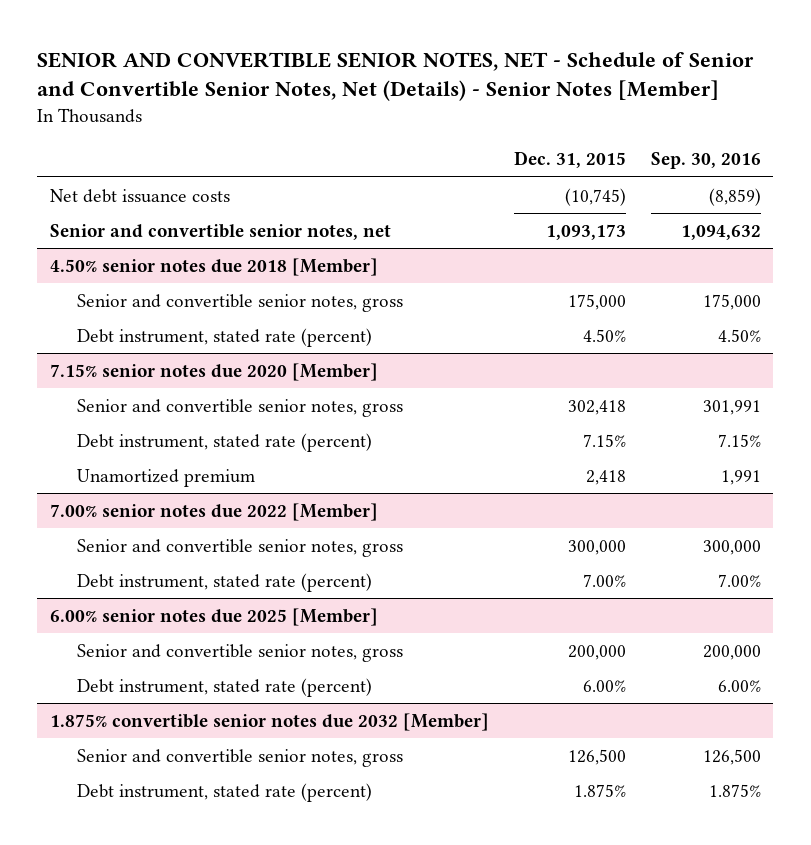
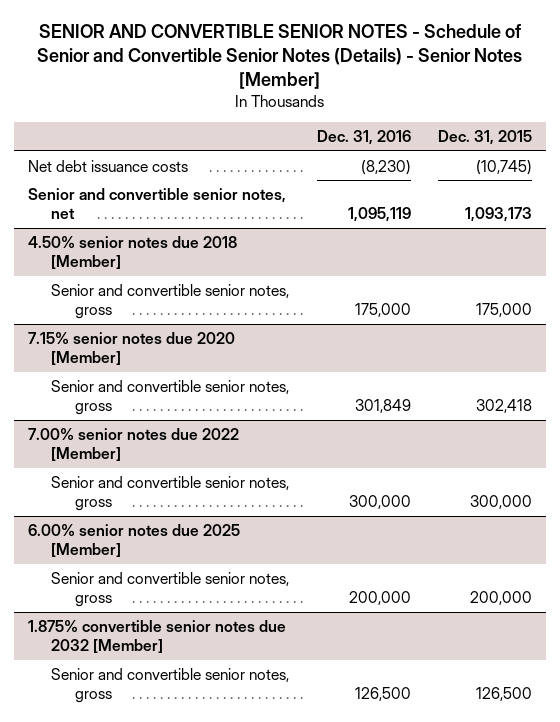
[37,51,755,102] SENIOR AND CONVERTIBLE SENIOR NOTES, NET - Schedule of Senior and Convertible Senior Notes, Net (Details) - Senior Notes [Member] -> [37,23,523,89] SENIOR AND CONVERTIBLE SENIOR NOTES - Schedule of Senior and Convertible Senior Notes (Details) - Senior Notes [Member]
[650,152,761,170] Sep. 30, 2016 -> none
none -> [316,130,411,146] Dec. 31, 2016
[76,327,372,347] Debt instrument, stated rate (percent) -> none
[76,432,372,452] Debt instrument, stated rate (percent) -> none
[76,468,255,487] Unamortized premium -> none
[76,572,372,592] Debt instrument, stated rate (percent) -> none
[76,677,372,697] Debt instrument, stated rate (percent) -> none
[76,782,372,802] Debt instrument, stated rate (percent) -> none

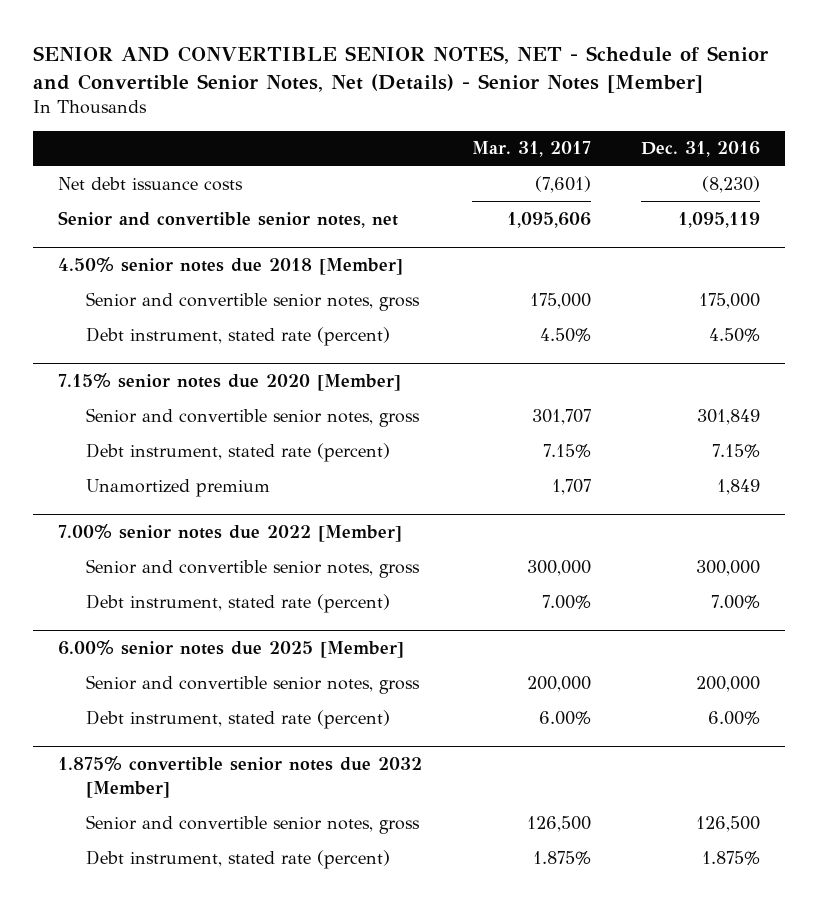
[37,23,523,89] SENIOR AND CONVERTIBLE SENIOR NOTES - Schedule of Senior and Convertible Senior Notes (Details) - Senior Notes [Member] -> [32,45,769,93] SENIOR AND CONVERTIBLE SENIOR NOTES, NET - Schedule of Senior and Convertible Senior Notes, Net (Details) - Senior Notes [Member]
[438,130,533,146] Dec. 31, 2015 -> none
none -> [472,141,592,158] Mar. 31, 2017
none -> [86,326,391,346] Debt instrument, stated rate (percent)
none -> [86,442,391,462] Debt instrument, stated rate (percent)
none -> [86,478,271,497] Unamortized premium
none -> [86,593,391,613] Debt instrument, stated rate (percent)
none -> [86,709,391,729] Debt instrument, stated rate (percent)
none -> [86,849,391,869] Debt instrument, stated rate (percent)

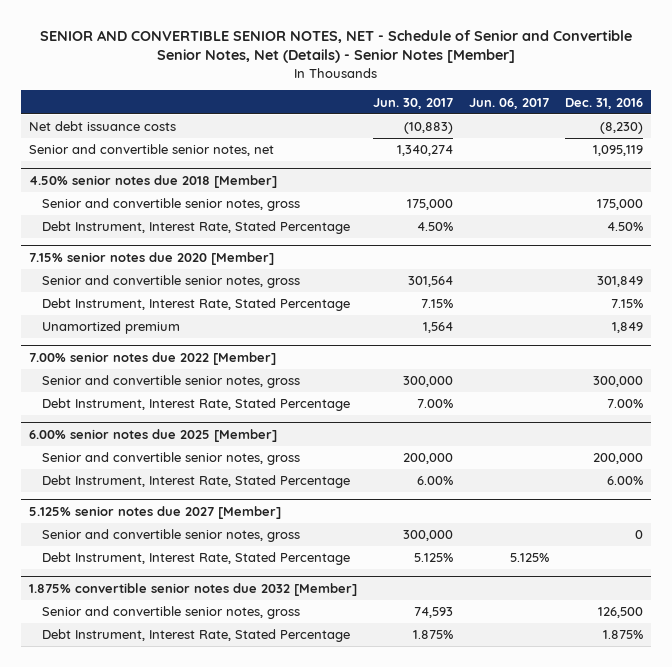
[472,141,592,158] Mar. 31, 2017 -> none
none -> [372,97,453,109] Jun. 30, 2017
none -> [469,97,550,109] Jun. 06, 2017
[86,326,391,346] Debt instrument, stated rate (percent) -> [41,221,350,235] Debt Instrument, Interest Rate, Stated Percentage
[86,442,391,462] Debt instrument, stated rate (percent) -> [41,298,350,312] Debt Instrument, Interest Rate, Stated Percentage
[86,593,391,613] Debt instrument, stated rate (percent) -> [41,398,350,412] Debt Instrument, Interest Rate, Stated Percentage
[86,709,391,729] Debt instrument, stated rate (percent) -> [41,475,350,489] Debt Instrument, Interest Rate, Stated Percentage
none -> [28,506,281,520] 5.125% senior notes due 2027 [Member]
none -> [41,529,300,543] Senior and convertible senior notes, gross
none -> [41,552,350,566] Debt Instrument, Interest Rate, Stated Percentage
[86,849,391,869] Debt instrument, stated rate (percent) -> [41,629,350,643] Debt Instrument, Interest Rate, Stated Percentage

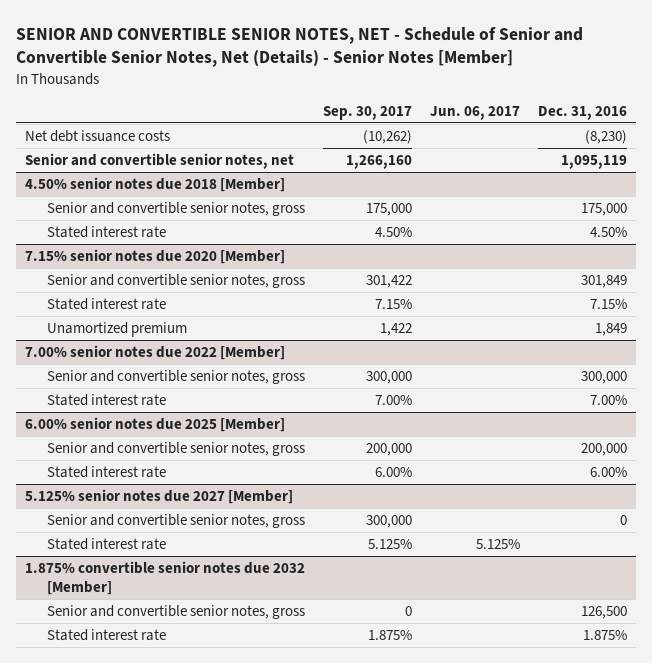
[372,97,453,109] Jun. 30, 2017 -> none
none -> [323,105,413,120] Sep. 30, 2017
[41,221,350,235] Debt Instrument, Interest Rate, Stated Percentage -> [46,225,166,238] Stated interest rate
[41,298,350,312] Debt Instrument, Interest Rate, Stated Percentage -> [46,297,166,310] Stated interest rate
[41,398,350,412] Debt Instrument, Interest Rate, Stated Percentage -> [46,393,166,406] Stated interest rate
[41,475,350,489] Debt Instrument, Interest Rate, Stated Percentage -> [46,465,166,478] Stated interest rate
[41,552,350,566] Debt Instrument, Interest Rate, Stated Percentage -> [46,537,166,550] Stated interest rate
[41,629,350,643] Debt Instrument, Interest Rate, Stated Percentage -> [46,628,166,641] Stated interest rate

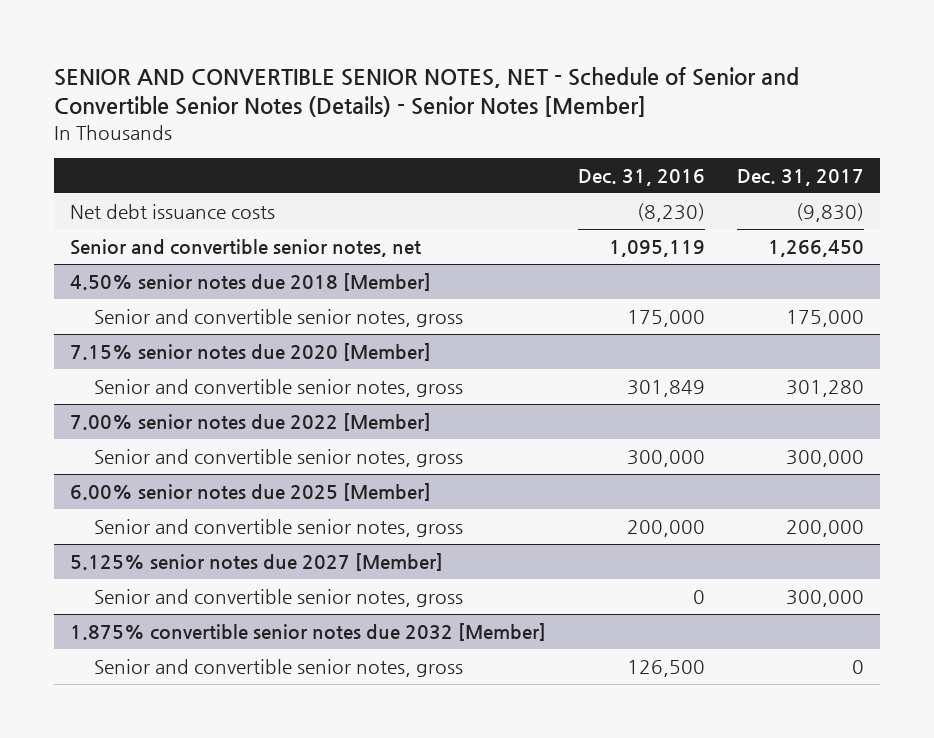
[16,26,584,68] SENIOR AND CONVERTIBLE SENIOR NOTES, NET - Schedule of Senior and Convertible Senior Notes, Net (Details) - Senior Notes [Member] -> [53,66,799,118] SENIOR AND CONVERTIBLE SENIOR NOTES, NET - Schedule of Senior and Convertible Senior Notes (Details) - Senior Notes [Member]
[323,105,413,120] Sep. 30, 2017 -> none
[429,105,520,120] Jun. 06, 2017 -> none
none -> [736,169,864,187] Dec. 31, 2017
[46,225,166,238] Stated interest rate -> none
[46,297,166,310] Stated interest rate -> none
[46,321,187,337] Unamortized premium -> none
[46,393,166,406] Stated interest rate -> none
[46,465,166,478] Stated interest rate -> none
[46,537,166,550] Stated interest rate -> none
[46,628,166,641] Stated interest rate -> none

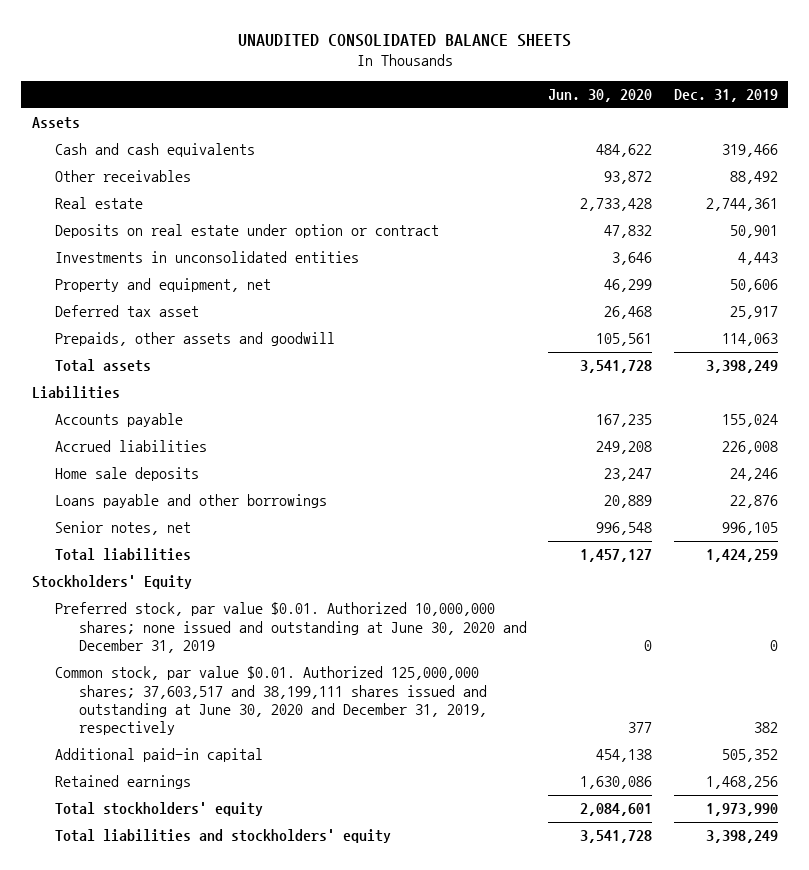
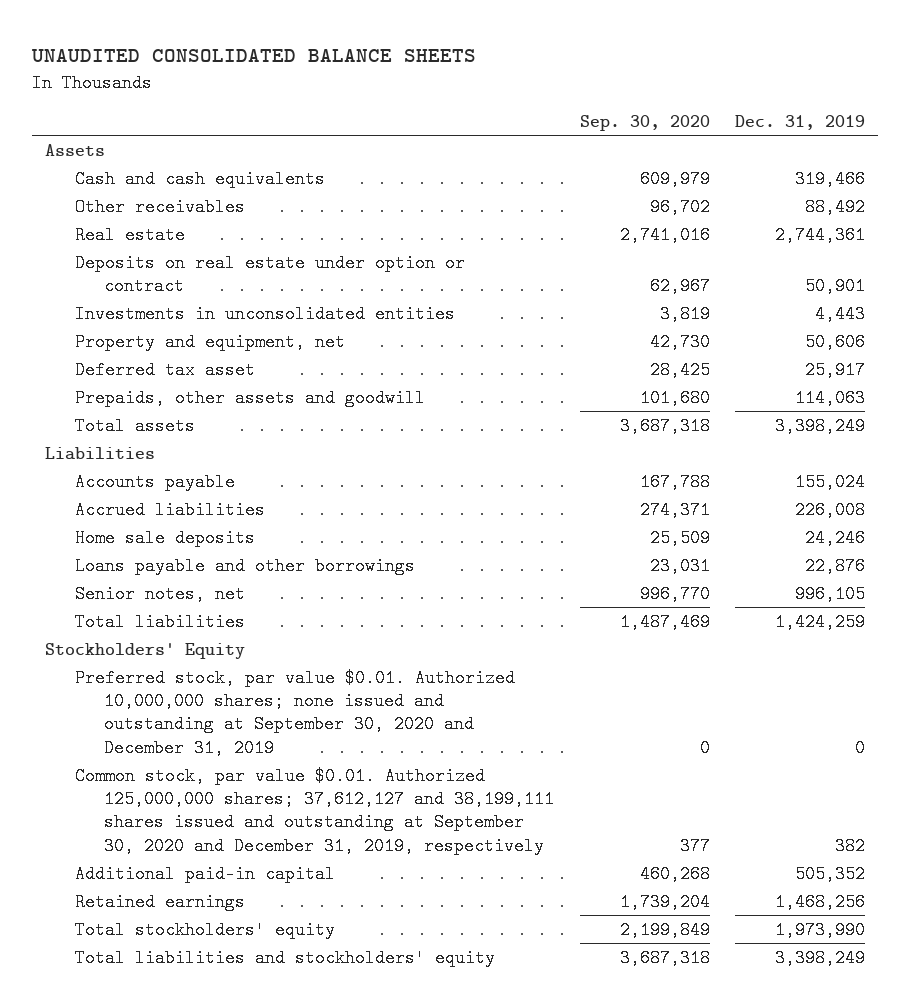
[548,89,653,103] Jun. 30, 2020 -> none
none -> [579,114,710,131] Sep. 30, 2020
[55,602,527,653] Preferred stock, par value $0.01. Authorized 10,000,000 shares; none issued and outstanding at June 30, 2020 and December 31, 2019 -> [74,668,515,757] Preferred stock, par value $0.01. Authorized 10,000,000 shares; none issued and outstanding at September 30, 2020 and December 31, 2019
[55,666,487,736] Common stock, par value $0.01. Authorized 125,000,000 shares; 37,603,517 and 38,199,111 shares issued and outstanding at June 30, 2020 and December 31, 2019, respectively -> [74,766,555,855] Common stock, par value $0.01. Authorized 125,000,000 shares; 37,612,127 and 38,199,111 shares issued and outstanding at September 30, 2020 and December 31, 2019, respectively

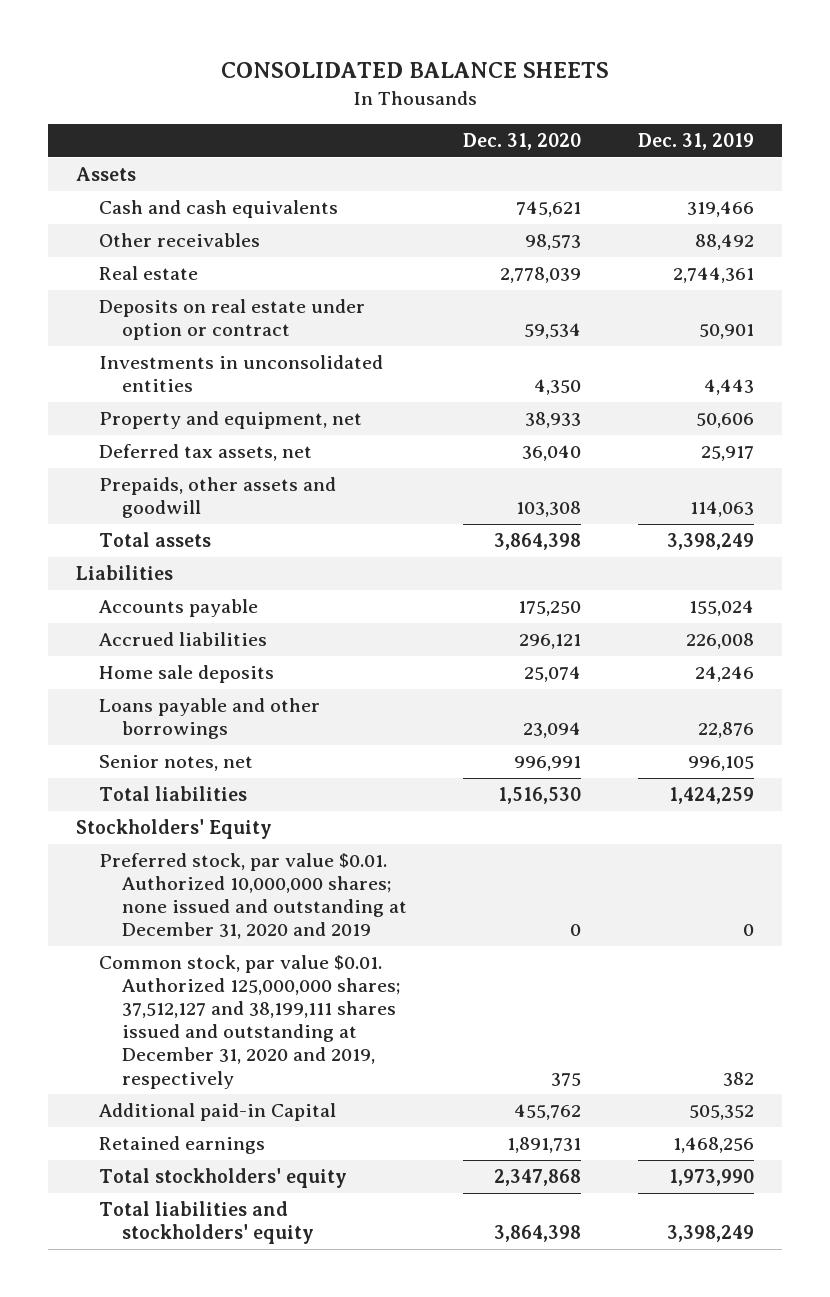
[31,48,477,62] UNAUDITED CONSOLIDATED BALANCE SHEETS -> [220,62,609,79] CONSOLIDATED BALANCE SHEETS
[579,114,710,131] Sep. 30, 2020 -> none
none -> [463,133,582,151] Dec. 31, 2020
[74,360,255,379] Deferred tax asset -> [98,444,312,462] Deferred tax assets, net
[74,668,515,757] Preferred stock, par value $0.01. Authorized 10,000,000 shares; none issued and outstanding at September 30, 2020 and December 31, 2019 -> [98,853,407,940] Preferred stock, par value $0.01. Authorized 10,000,000 shares; none issued and outstanding at December 31, 2020 and 2019
[74,766,555,855] Common stock, par value $0.01. Authorized 125,000,000 shares; 37,612,127 and 38,199,111 shares issued and outstanding at September 30, 2020 and December 31, 2019, respectively -> [98,955,400,1089] Common stock, par value $0.01. Authorized 125,000,000 shares; 37,512,127 and 38,199,111 shares issued and outstanding at December 31, 2020 and 2019, respectively
[74,864,335,883] Additional paid-in capital -> [98,1103,336,1122] Additional paid-in Capital

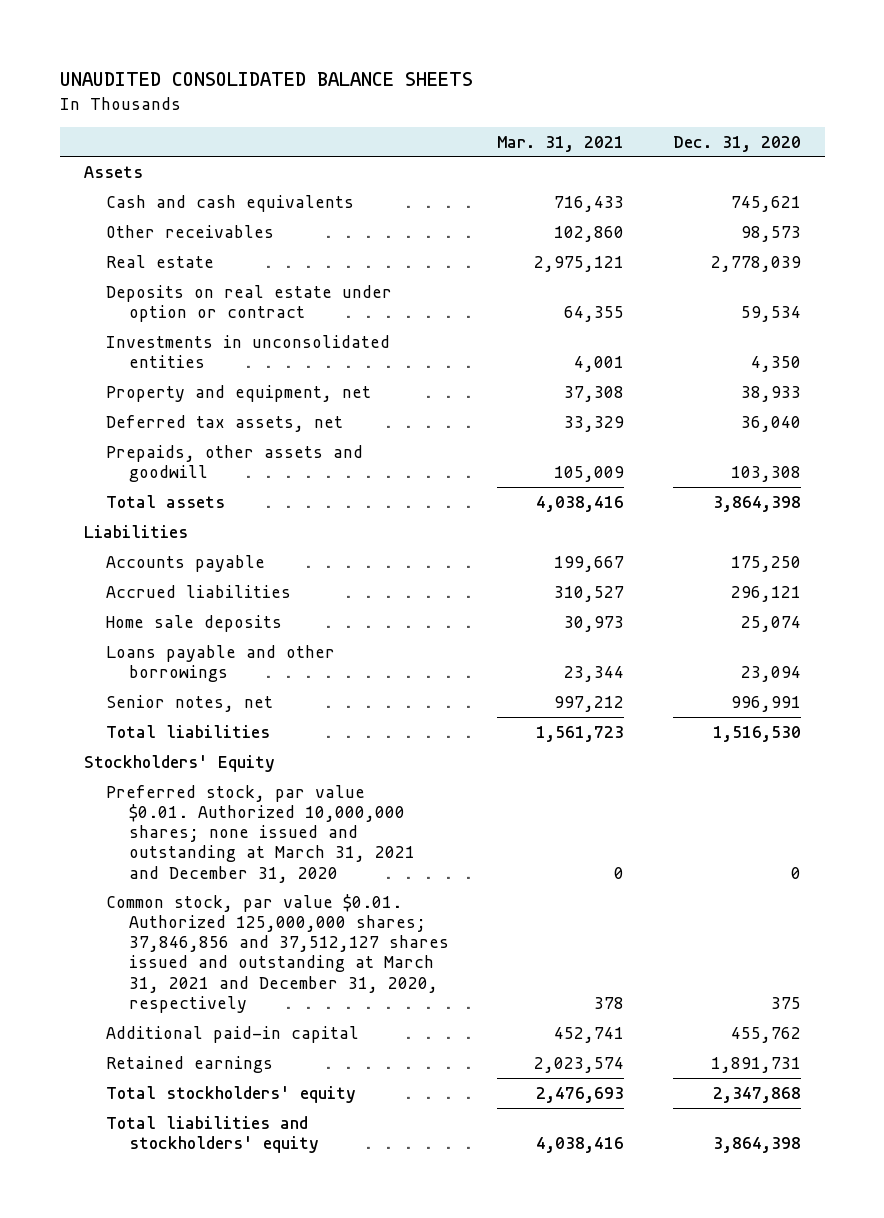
[220,62,609,79] CONSOLIDATED BALANCE SHEETS -> [59,72,473,87] UNAUDITED CONSOLIDATED BALANCE SHEETS
[637,133,754,151] Dec. 31, 2019 -> none
none -> [497,135,625,152] Mar. 31, 2021
[98,853,407,940] Preferred stock, par value $0.01. Authorized 10,000,000 shares; none issued and outstanding at December 31, 2020 and 2019 -> [106,784,415,883] Preferred stock, par value $0.01. Authorized 10,000,000 shares; none issued and outstanding at March 31, 2021 and December 31, 2020
[98,955,400,1089] Common stock, par value $0.01. Authorized 125,000,000 shares; 37,512,127 and 38,199,111 shares issued and outstanding at December 31, 2020 and 2019, respectively -> [106,893,449,1013] Common stock, par value $0.01. Authorized 125,000,000 shares; 37,846,856 and 37,512,127 shares issued and outstanding at March 31, 2021 and December 31, 2020, respectively
[98,1103,336,1122] Additional paid-in Capital -> [106,1025,360,1043] Additional paid-in capital

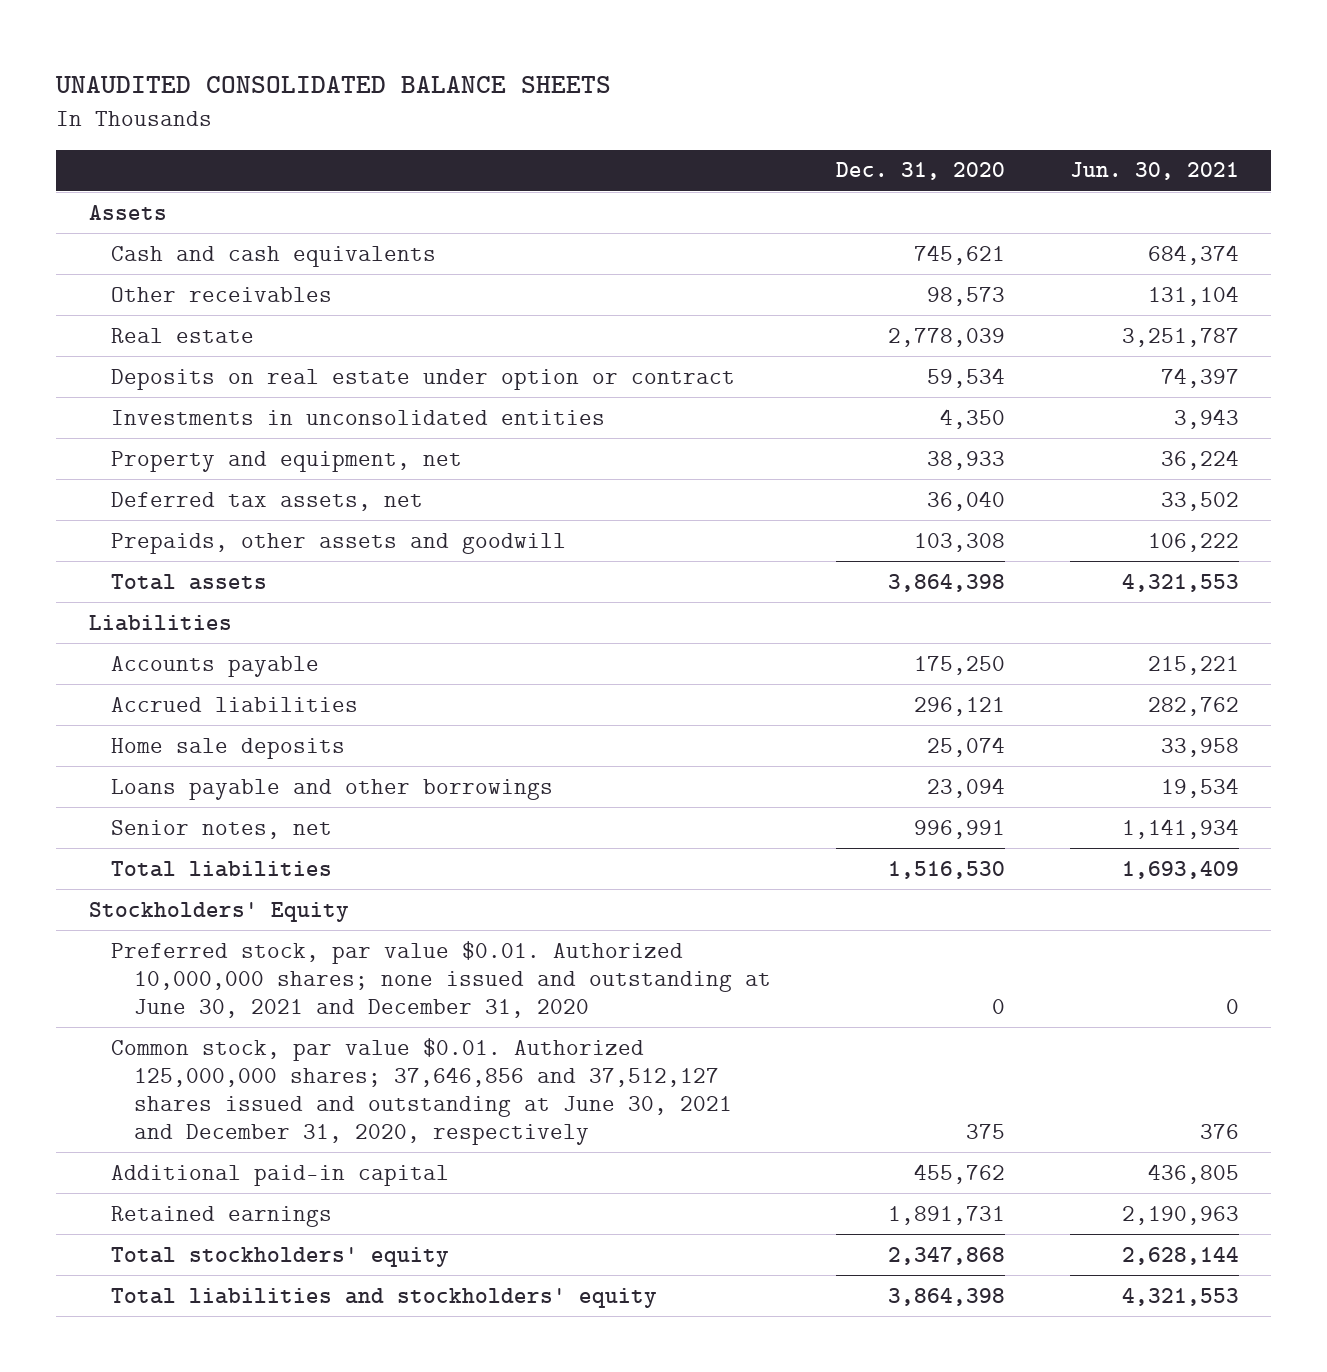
[497,135,625,152] Mar. 31, 2021 -> none
none -> [1069,162,1239,181] Jun. 30, 2021
[106,784,415,883] Preferred stock, par value $0.01. Authorized 10,000,000 shares; none issued and outstanding at March 31, 2021 and December 31, 2020 -> [111,940,771,1018] Preferred stock, par value $0.01. Authorized 10,000,000 shares; none issued and outstanding at June 30, 2021 and December 31, 2020
[106,893,449,1013] Common stock, par value $0.01. Authorized 125,000,000 shares; 37,846,856 and 37,512,127 shares issued and outstanding at March 31, 2021 and December 31, 2020, respectively -> [111,1037,732,1145] Common stock, par value $0.01. Authorized 125,000,000 shares; 37,646,856 and 37,512,127 shares issued and outstanding at June 30, 2021 and December 31, 2020, respectively

